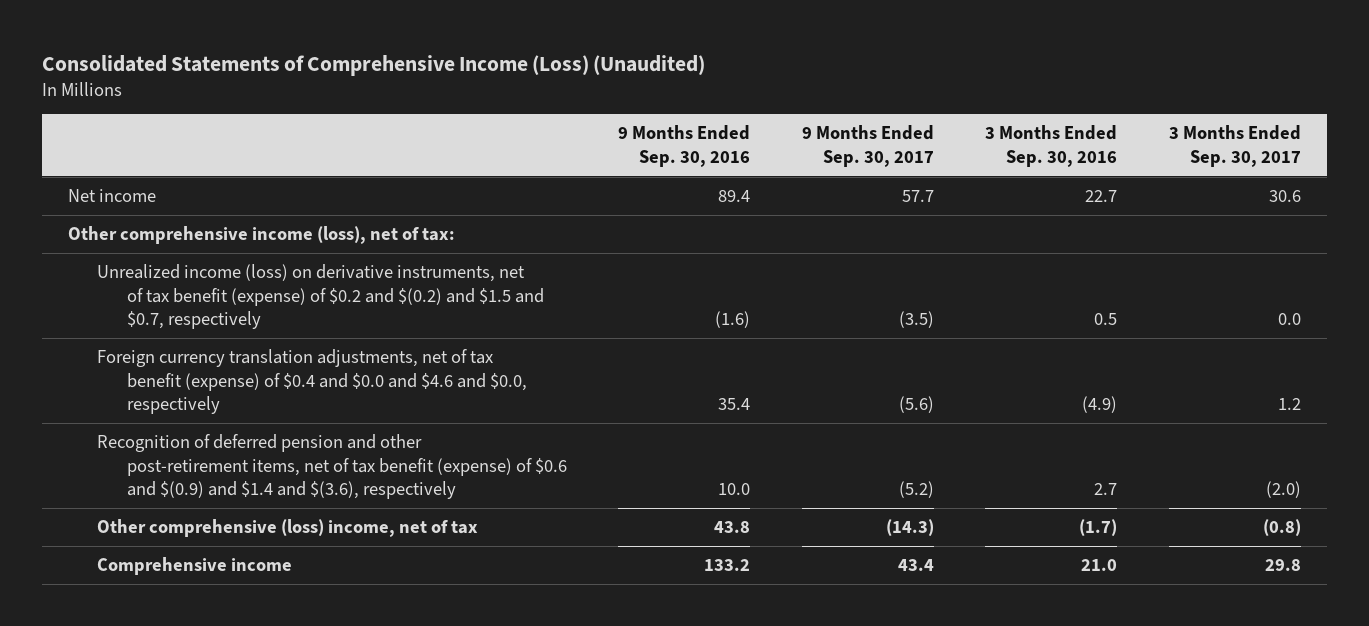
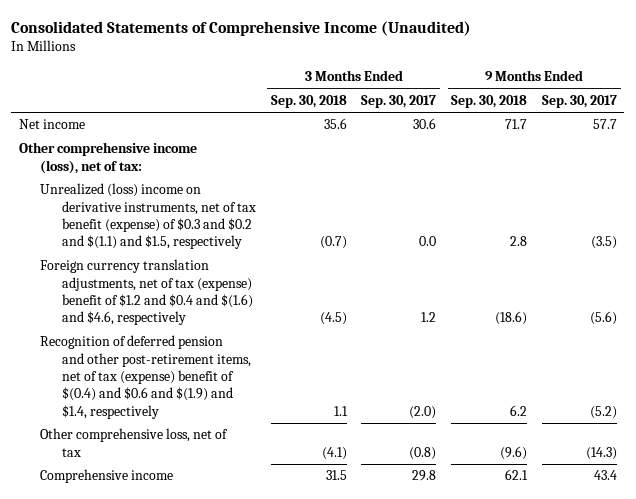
[42,54,706,76] Consolidated Statements of Comprehensive Income (Loss) (Unaudited) -> [11,20,472,36] Consolidated Statements of Comprehensive Income (Unaudited)
[618,125,751,168] 9 Months Ended Sep. 30, 2016 -> none
[985,125,1118,168] 3 Months Ended Sep. 30, 2016 -> none
none -> [270,94,347,108] Sep. 30, 2018
none -> [451,94,528,108] Sep. 30, 2018
[97,263,544,330] Unrealized income (loss) on derivative instruments, net of tax benefit (expense) of $0.2 and $(0.2) and $1.5 and $0.7, respectively -> [40,183,256,250] Unrealized (loss) income on derivative instruments, net of tax benefit (expense) of $0.3 and $0.2 and $(1.1) and $1.5, respectively
[97,348,527,415] Foreign currency translation adjustments, net of tax benefit (expense) of $0.4 and $0.0 and $4.6 and $0.0, respectively -> [40,259,253,326] Foreign currency translation adjustments, net of tax (expense) benefit of $1.2 and $0.4 and $(1.6) and $4.6, respectively
[97,433,567,500] Recognition of deferred pension and other post-retirement items, net of tax benefit (expense) of $0.6 and $(0.9) and $1.4 and $(3.6), respectively -> [40,335,251,419] Recognition of deferred pension and other post-retirement items, net of tax (expense) benefit of $(0.4) and $0.6 and $(1.9) and $1.4, respectively
[97,518,479,537] Other comprehensive (loss) income, net of tax -> [40,428,229,457] Other comprehensive loss, net of tax

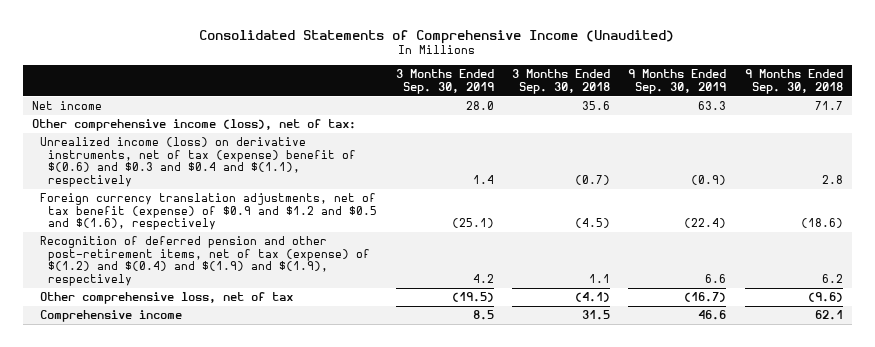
[361,94,437,108] Sep. 30, 2017 -> none
[542,94,618,108] Sep. 30, 2017 -> none
none -> [395,69,494,94] 3 Months Ended Sep. 30, 2019
none -> [628,69,727,94] 9 Months Ended Sep. 30, 2019
[40,183,256,250] Unrealized (loss) income on derivative instruments, net of tax benefit (expense) of $0.3 and $0.2 and $(1.1) and $1.5, respectively -> [39,137,357,187] Unrealized income (loss) on derivative instruments, net of tax (expense) benefit of $(0.6) and $0.3 and $0.4 and $(1.1), respectively
[40,259,253,326] Foreign currency translation adjustments, net of tax (expense) benefit of $1.2 and $0.4 and $(1.6) and $4.6, respectively -> [39,193,378,231] Foreign currency translation adjustments, net of tax benefit (expense) of $0.9 and $1.2 and $0.5 and $(1.6), respectively
[40,335,251,419] Recognition of deferred pension and other post-retirement items, net of tax (expense) benefit of $(0.4) and $0.6 and $(1.9) and $1.4, respectively -> [39,236,371,286] Recognition of deferred pension and other post-retirement items, net of tax (expense) of $(1.2) and $(0.4) and $(1.9) and $(1.9), respectively

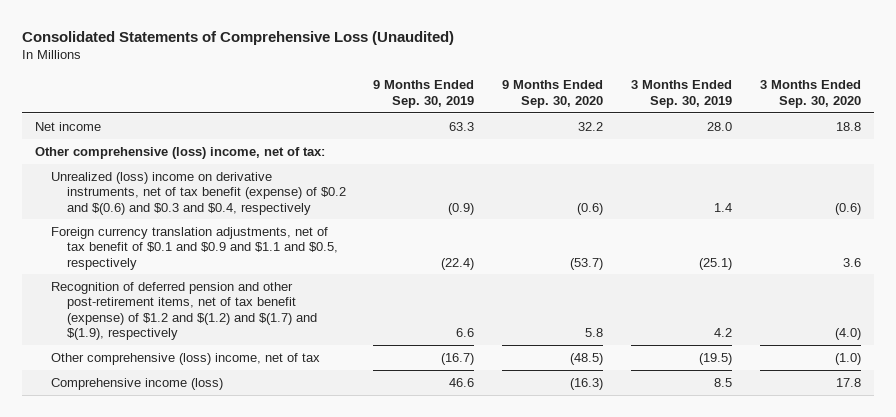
[199,29,675,44] Consolidated Statements of Comprehensive Income (Unaudited) -> [21,30,454,45] Consolidated Statements of Comprehensive Loss (Unaudited)
[511,69,610,94] 3 Months Ended Sep. 30, 2018 -> none
[744,69,843,94] 9 Months Ended Sep. 30, 2018 -> none
none -> [502,80,604,108] 9 Months Ended Sep. 30, 2020
none -> [759,80,861,108] 3 Months Ended Sep. 30, 2020
[31,119,356,132] Other comprehensive income (loss), net of tax: -> [35,146,326,159] Other comprehensive (loss) income, net of tax:
[39,137,357,187] Unrealized income (loss) on derivative instruments, net of tax (expense) benefit of $(0.6) and $0.3 and $0.4 and $(1.1), respectively -> [51,171,346,215] Unrealized (loss) income on derivative instruments, net of tax benefit (expense) of $0.2 and $(0.6) and $0.3 and $0.4, respectively
[39,193,378,231] Foreign currency translation adjustments, net of tax benefit (expense) of $0.9 and $1.2 and $0.5 and $(1.6), respectively -> [51,226,338,270] Foreign currency translation adjustments, net of tax benefit of $0.1 and $0.9 and $1.1 and $0.5, respectively
[39,236,371,286] Recognition of deferred pension and other post-retirement items, net of tax (expense) of $(1.2) and $(0.4) and $(1.9) and $(1.9), respectively -> [51,281,317,340] Recognition of deferred pension and other post-retirement items, net of tax benefit (expense) of $1.2 and $(1.2) and $(1.7) and $(1.9), respectively
[39,292,293,305] Other comprehensive loss, net of tax -> [51,352,321,365] Other comprehensive (loss) income, net of tax
[39,310,182,323] Comprehensive income -> [51,377,224,390] Comprehensive income (loss)

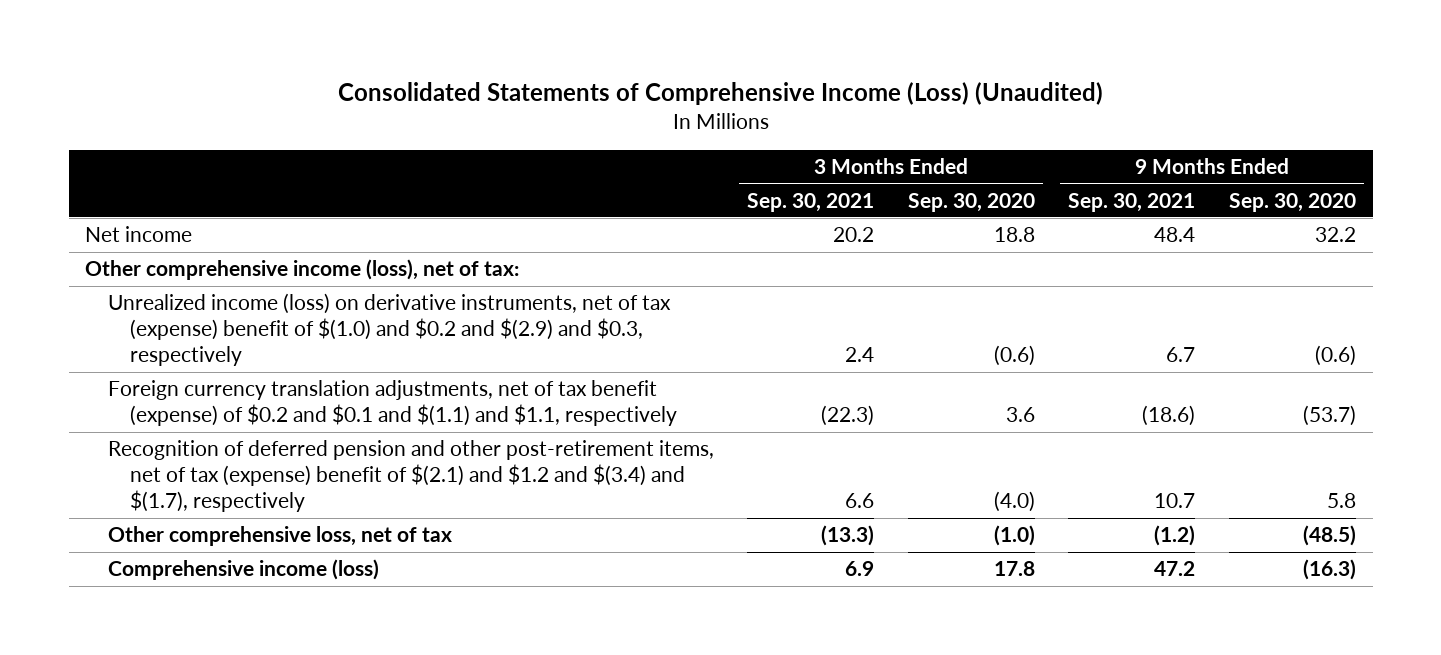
[21,30,454,45] Consolidated Statements of Comprehensive Loss (Unaudited) -> [337,81,1103,105] Consolidated Statements of Comprehensive Income (Loss) (Unaudited)
[373,80,475,108] 9 Months Ended Sep. 30, 2019 -> none
[630,80,732,108] 3 Months Ended Sep. 30, 2019 -> none
none -> [747,192,875,212] Sep. 30, 2021
none -> [1068,192,1196,212] Sep. 30, 2021
[35,146,326,159] Other comprehensive (loss) income, net of tax: -> [85,259,520,281] Other comprehensive income (loss), net of tax:
[51,171,346,215] Unrealized (loss) income on derivative instruments, net of tax benefit (expense) of $0.2 and $(0.6) and $0.3 and $0.4, respectively -> [107,293,671,367] Unrealized income (loss) on derivative instruments, net of tax (expense) benefit of $(1.0) and $0.2 and $(2.9) and $0.3, respectively
[51,226,338,270] Foreign currency translation adjustments, net of tax benefit of $0.1 and $0.9 and $1.1 and $0.5, respectively -> [107,380,677,427] Foreign currency translation adjustments, net of tax benefit (expense) of $0.2 and $0.1 and $(1.1) and $1.1, respectively
[51,281,317,340] Recognition of deferred pension and other post-retirement items, net of tax benefit (expense) of $1.2 and $(1.2) and $(1.7) and $(1.9), respectively -> [107,440,714,513] Recognition of deferred pension and other post-retirement items, net of tax (expense) benefit of $(2.1) and $1.2 and $(3.4) and $(1.7), respectively
[51,352,321,365] Other comprehensive (loss) income, net of tax -> [107,526,452,547] Other comprehensive loss, net of tax

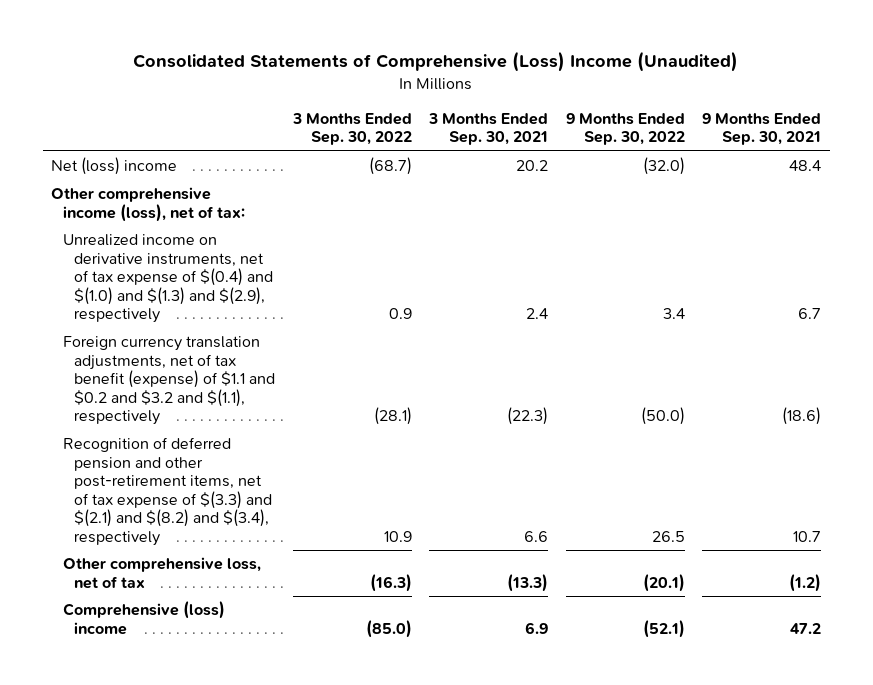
[337,81,1103,105] Consolidated Statements of Comprehensive Income (Loss) (Unaudited) -> [133,51,739,73] Consolidated Statements of Comprehensive (Loss) Income (Unaudited)
[907,192,1035,212] Sep. 30, 2020 -> none
[1229,192,1357,212] Sep. 30, 2020 -> none
none -> [291,112,412,146] 3 Months Ended Sep. 30, 2022
none -> [565,112,685,146] 9 Months Ended Sep. 30, 2022
[85,226,193,243] Net income -> [51,157,178,176] Net (loss) income
[107,293,671,367] Unrealized income (loss) on derivative instruments, net of tax (expense) benefit of $(1.0) and $0.2 and $(2.9) and $0.3, respectively -> [62,234,274,324] Unrealized income on derivative instruments, net of tax expense of $(0.4) and $(1.0) and $(1.3) and $(2.9), respectively
[107,380,677,427] Foreign currency translation adjustments, net of tax benefit (expense) of $0.2 and $0.1 and $(1.1) and $1.1, respectively -> [62,336,276,426] Foreign currency translation adjustments, net of tax benefit (expense) of $1.1 and $0.2 and $3.2 and $(1.1), respectively
[107,440,714,513] Recognition of deferred pension and other post-retirement items, net of tax (expense) benefit of $(2.1) and $1.2 and $(3.4) and $(1.7), respectively -> [62,437,273,546] Recognition of deferred pension and other post-retirement items, net of tax expense of $(3.3) and $(2.1) and $(8.2) and $(3.4), respectively
[107,559,379,581] Comprehensive income (loss) -> [62,601,225,635] Comprehensive (loss) income

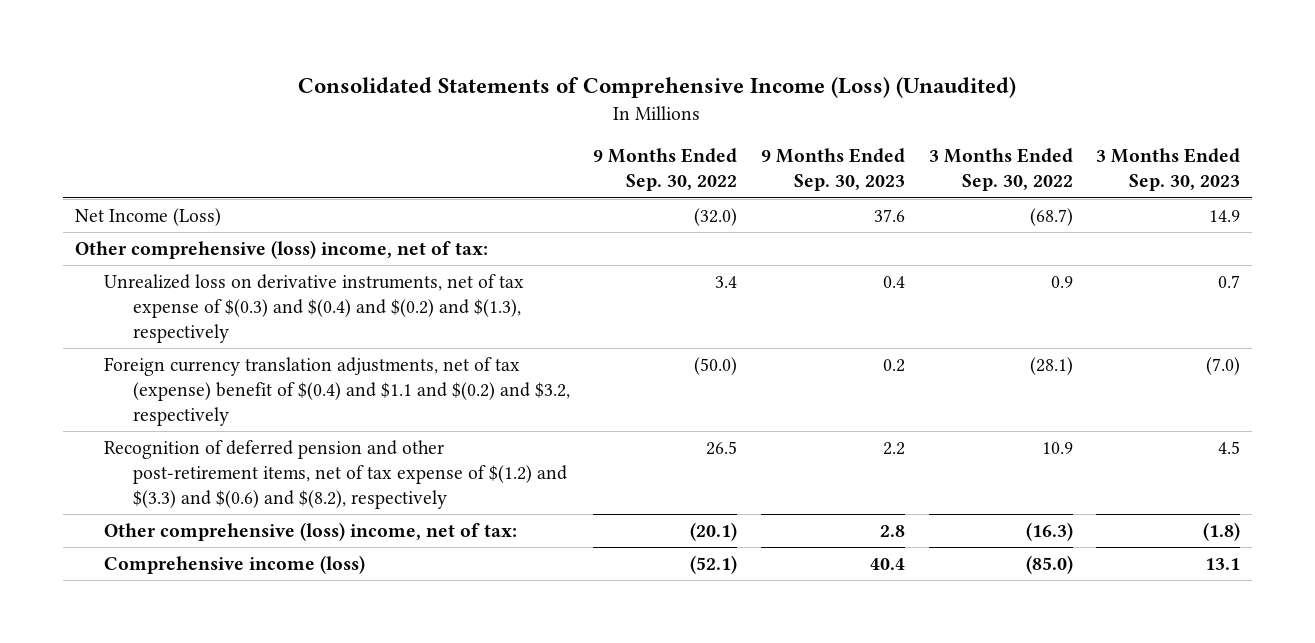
[133,51,739,73] Consolidated Statements of Comprehensive (Loss) Income (Unaudited) -> [298,77,1017,99] Consolidated Statements of Comprehensive Income (Loss) (Unaudited)
[428,112,549,146] 3 Months Ended Sep. 30, 2021 -> none
[702,112,822,146] 9 Months Ended Sep. 30, 2021 -> none
none -> [761,148,906,192] 9 Months Ended Sep. 30, 2023
none -> [1096,148,1241,192] 3 Months Ended Sep. 30, 2023
[51,157,178,176] Net (loss) income -> [74,207,221,226] Net Income (Loss)
[51,187,245,222] Other comprehensive income (loss), net of tax: -> [74,239,488,259] Other comprehensive (loss) income, net of tax:
[62,234,274,324] Unrealized income on derivative instruments, net of tax expense of $(0.4) and $(1.0) and $(1.3) and $(2.9), respectively -> [103,273,524,343] Unrealized loss on derivative instruments, net of tax expense of $(0.3) and $(0.4) and $(0.2) and $(1.3), respectively
[62,336,276,426] Foreign currency translation adjustments, net of tax benefit (expense) of $1.1 and $0.2 and $3.2 and $(1.1), respectively -> [103,356,570,426] Foreign currency translation adjustments, net of tax (expense) benefit of $(0.4) and $1.1 and $(0.2) and $3.2, respectively
[62,437,273,546] Recognition of deferred pension and other post-retirement items, net of tax expense of $(3.3) and $(2.1) and $(8.2) and $(3.4), respectively -> [103,439,567,509] Recognition of deferred pension and other post-retirement items, net of tax expense of $(1.2) and $(3.3) and $(0.6) and $(8.2), respectively
[62,557,261,589] Other comprehensive loss, net of tax -> [103,521,517,541] Other comprehensive (loss) income, net of tax:
[62,601,225,635] Comprehensive (loss) income -> [103,554,365,574] Comprehensive income (loss)

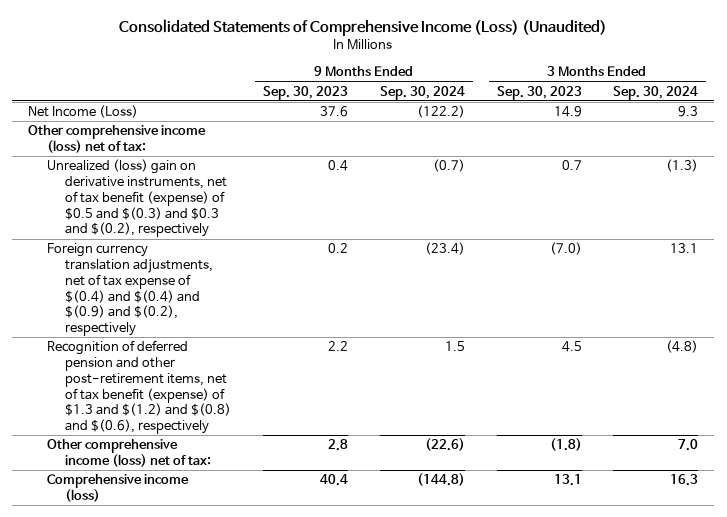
[593,148,738,192] 9 Months Ended Sep. 30, 2022 -> none
[928,148,1073,192] 3 Months Ended Sep. 30, 2022 -> none
none -> [379,85,465,100] Sep. 30, 2024
none -> [613,85,699,100] Sep. 30, 2024
[74,239,488,259] Other comprehensive (loss) income, net of tax: -> [28,125,207,154] Other comprehensive income (loss) net of tax:
[103,273,524,343] Unrealized loss on derivative instruments, net of tax expense of $(0.3) and $(0.4) and $(0.2) and $(1.3), respectively -> [46,159,228,238] Unrealized (loss) gain on derivative instruments, net of tax benefit (expense) of $0.5 and $(0.3) and $0.3 and $(0.2), respectively
[103,356,570,426] Foreign currency translation adjustments, net of tax (expense) benefit of $(0.4) and $1.1 and $(0.2) and $3.2, respectively -> [46,243,214,337] Foreign currency translation adjustments, net of tax expense of $(0.4) and $(0.4) and $(0.9) and $(0.2), respectively
[103,439,567,509] Recognition of deferred pension and other post-retirement items, net of tax expense of $(1.2) and $(3.3) and $(0.6) and $(8.2), respectively -> [46,340,232,435] Recognition of deferred pension and other post-retirement items, net of tax benefit (expense) of $1.3 and $(1.2) and $(0.8) and $(0.6), respectively
[103,521,517,541] Other comprehensive (loss) income, net of tax: -> [46,439,212,468] Other comprehensive income (loss) net of tax:

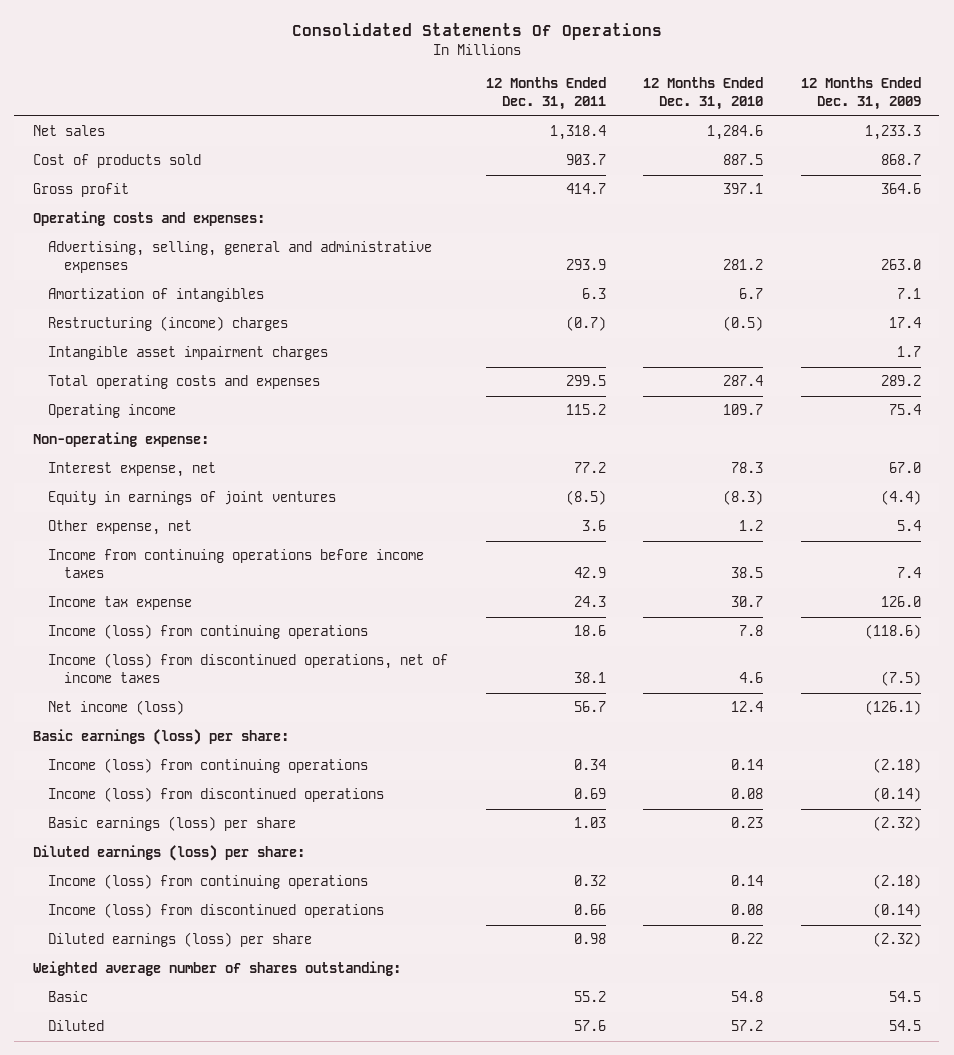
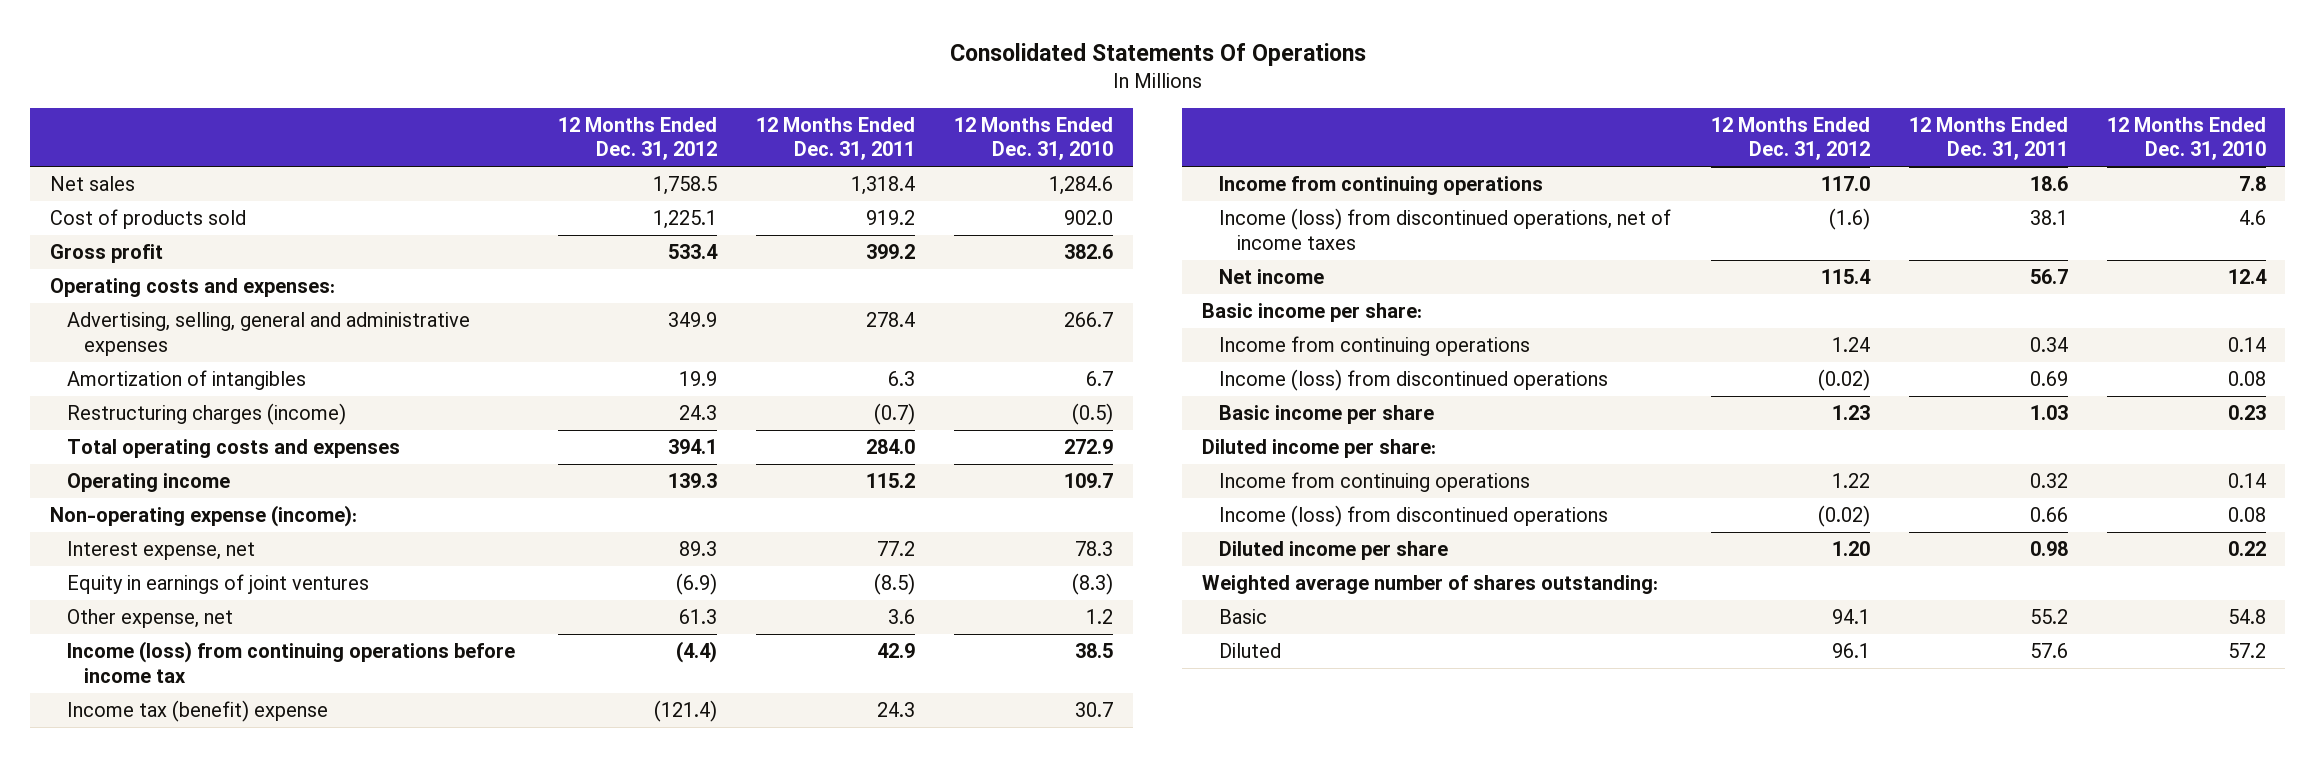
[800,77,921,111] 12 Months Ended Dec. 31, 2009 -> none
none -> [558,116,718,161] 12 Months Ended Dec. 31, 2012
[565,154,606,166] 903.7 -> [866,209,916,225] 919.2
[723,154,764,166] 887.5 -> [1064,209,1114,225] 902.0
[565,183,606,195] 414.7 -> [866,243,916,259] 399.2
[723,183,764,195] 397.1 -> [1064,243,1114,259] 382.6
[565,259,606,271] 293.9 -> [866,311,916,327] 278.4
[723,259,764,271] 281.2 -> [1064,311,1114,327] 266.7
[48,346,329,361] Intangible asset impairment charges -> none
[48,316,289,332] Restructuring (income) charges -> [66,402,346,425] Restructuring charges (income)
[565,375,606,387] 299.5 -> [866,438,916,454] 284.0
[723,375,764,387] 287.4 -> [1064,438,1114,454] 272.9
[33,432,210,448] Non-operating expense: -> [49,504,357,527] Non-operating expense (income):
[48,549,425,579] Income from continuing operations before income taxes -> [66,640,515,683] Income (loss) from continuing operations before income tax
[48,596,193,611] Income tax expense -> [66,699,328,722] Income tax (benefit) expense
[48,624,369,640] Income (loss) from continuing operations -> [1219,175,1544,195] Income from continuing operations
[48,700,185,716] Net income (loss) -> [1219,268,1325,284] Net income
[33,729,290,746] Basic earnings (loss) per share: -> [1201,302,1422,322] Basic income per share:
[48,758,369,774] Income (loss) from continuing operations -> [1219,335,1531,356] Income from continuing operations
[48,816,297,832] Basic earnings (loss) per share -> [1219,404,1435,424] Basic income per share
[33,845,306,862] Diluted earnings (loss) per share: -> [1201,438,1436,458] Diluted income per share:
[48,874,369,890] Income (loss) from continuing operations -> [1219,471,1531,492] Income from continuing operations
[48,932,313,948] Diluted earnings (loss) per share -> [1219,540,1449,560] Diluted income per share

